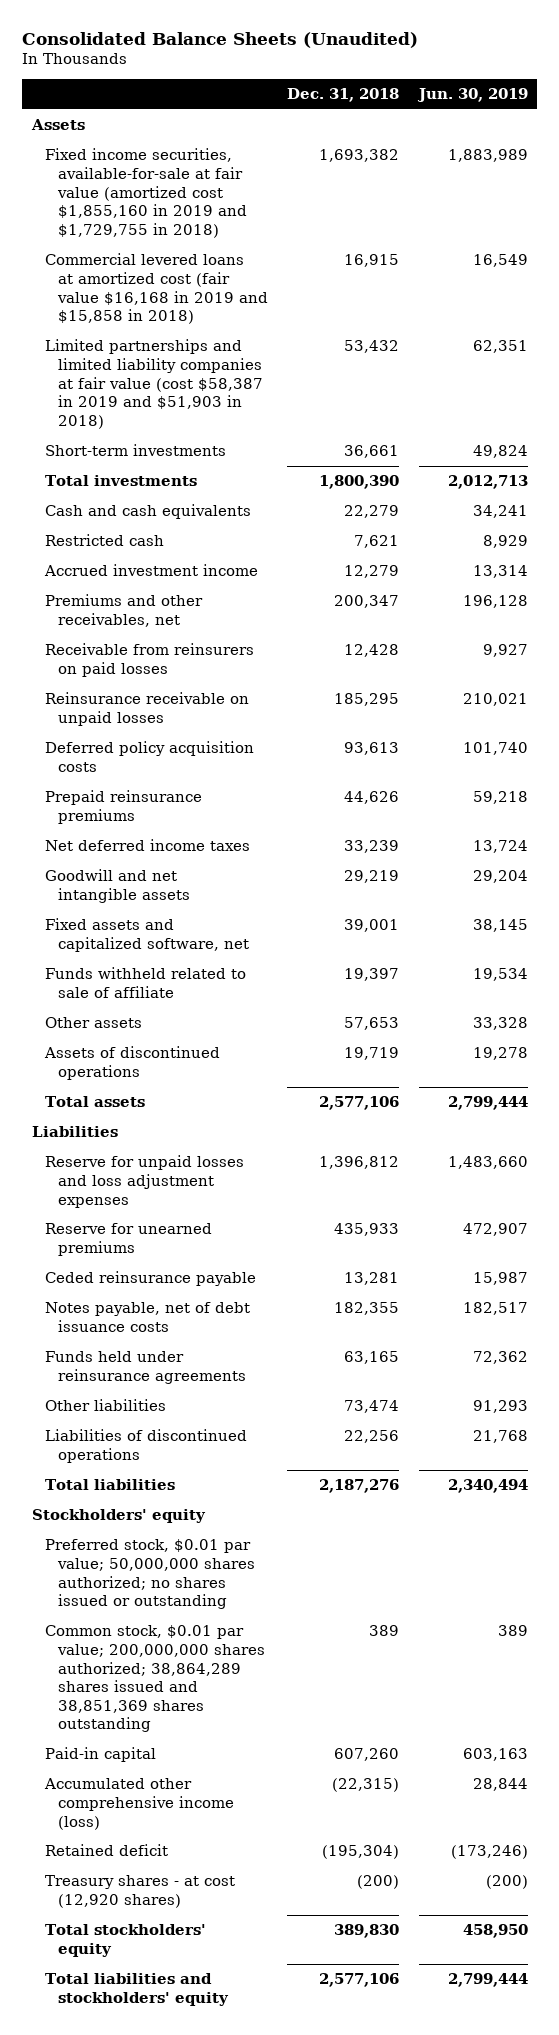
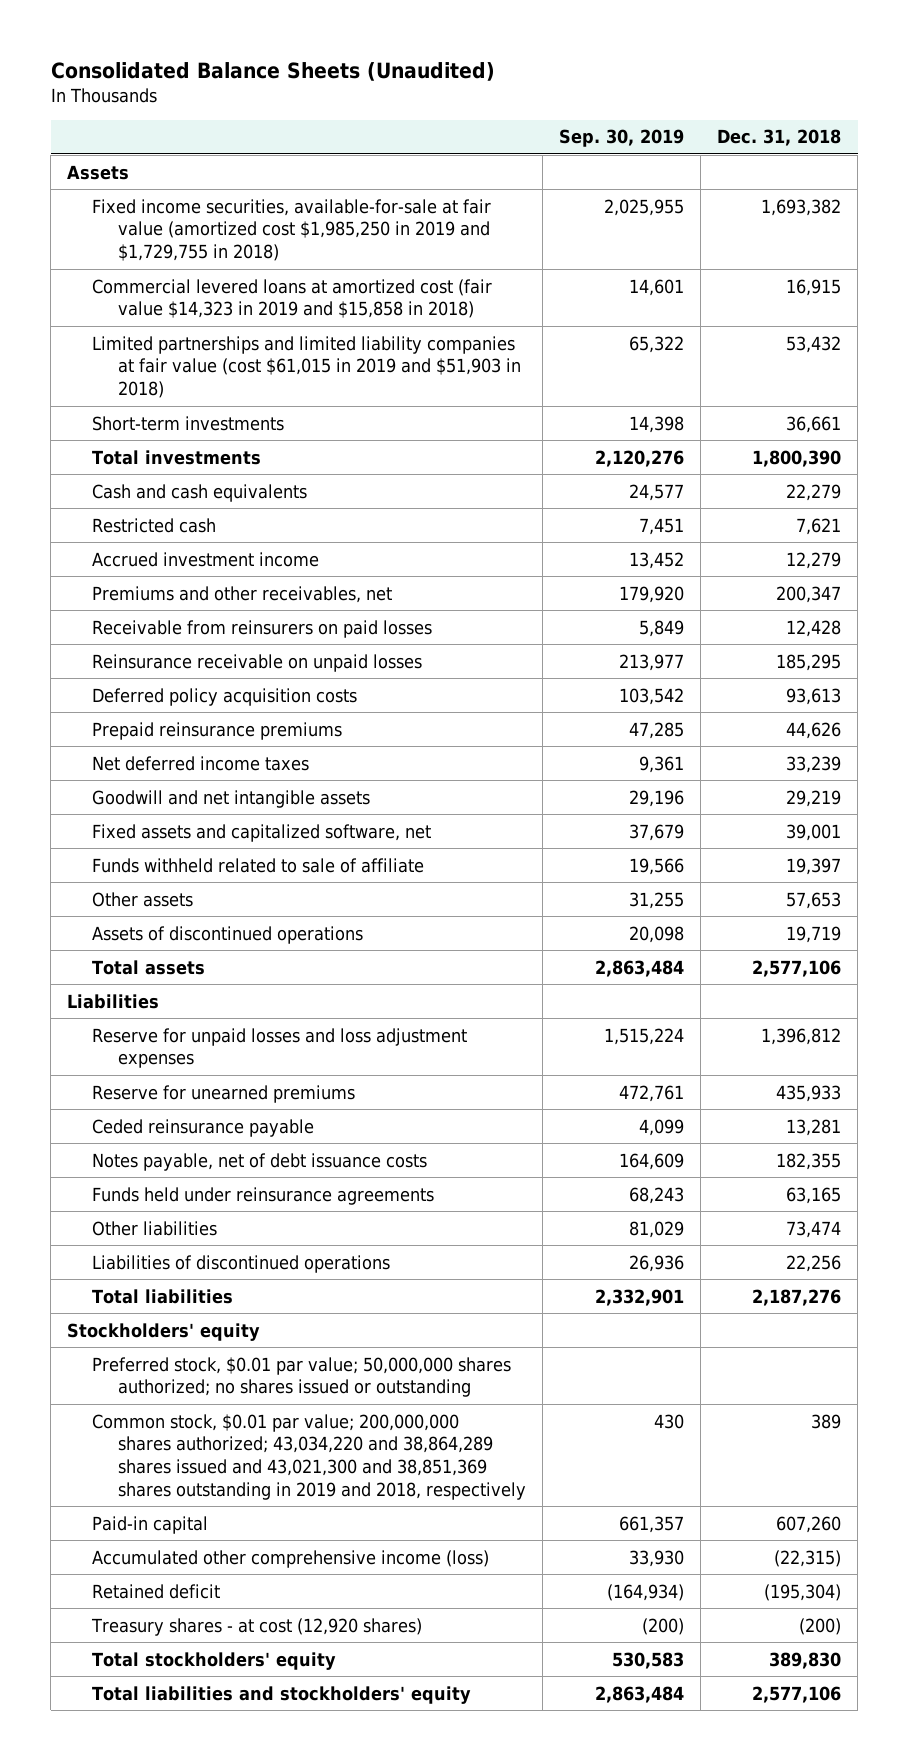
[416,88,528,103] Jun. 30, 2019 -> none
none -> [558,129,684,148] Sep. 30, 2019
[44,148,247,238] Fixed income securities, available-for-sale at fair value (amortized cost $1,855,160 in 2019 and $1,729,755 in 2018) -> [92,198,492,261] Fixed income securities, available-for-sale at fair value (amortized cost $1,985,250 in 2019 and $1,729,755 in 2018)
[44,253,268,325] Commercial levered loans at amortized cost (fair value $16,168 in 2019 and $15,858 in 2018) -> [92,278,493,319] Commercial levered loans at amortized cost (fair value $14,323 in 2019 and $15,858 in 2018)
[44,339,263,429] Limited partnerships and limited liability companies at fair value (cost $58,387 in 2019 and $51,903 in 2018) -> [92,335,521,398] Limited partnerships and limited liability companies at fair value (cost $61,015 in 2019 and $51,903 in 2018)
[44,1625,265,1733] Common stock, $0.01 par value; 200,000,000 shares authorized; 38,864,289 shares issued and 38,851,369 shares outstanding -> [92,1413,526,1500] Common stock, $0.01 par value; 200,000,000 shares authorized; 43,034,220 and 38,864,289 shares issued and 43,021,300 and 38,851,369 shares outstanding in 2019 and 2018, respectively

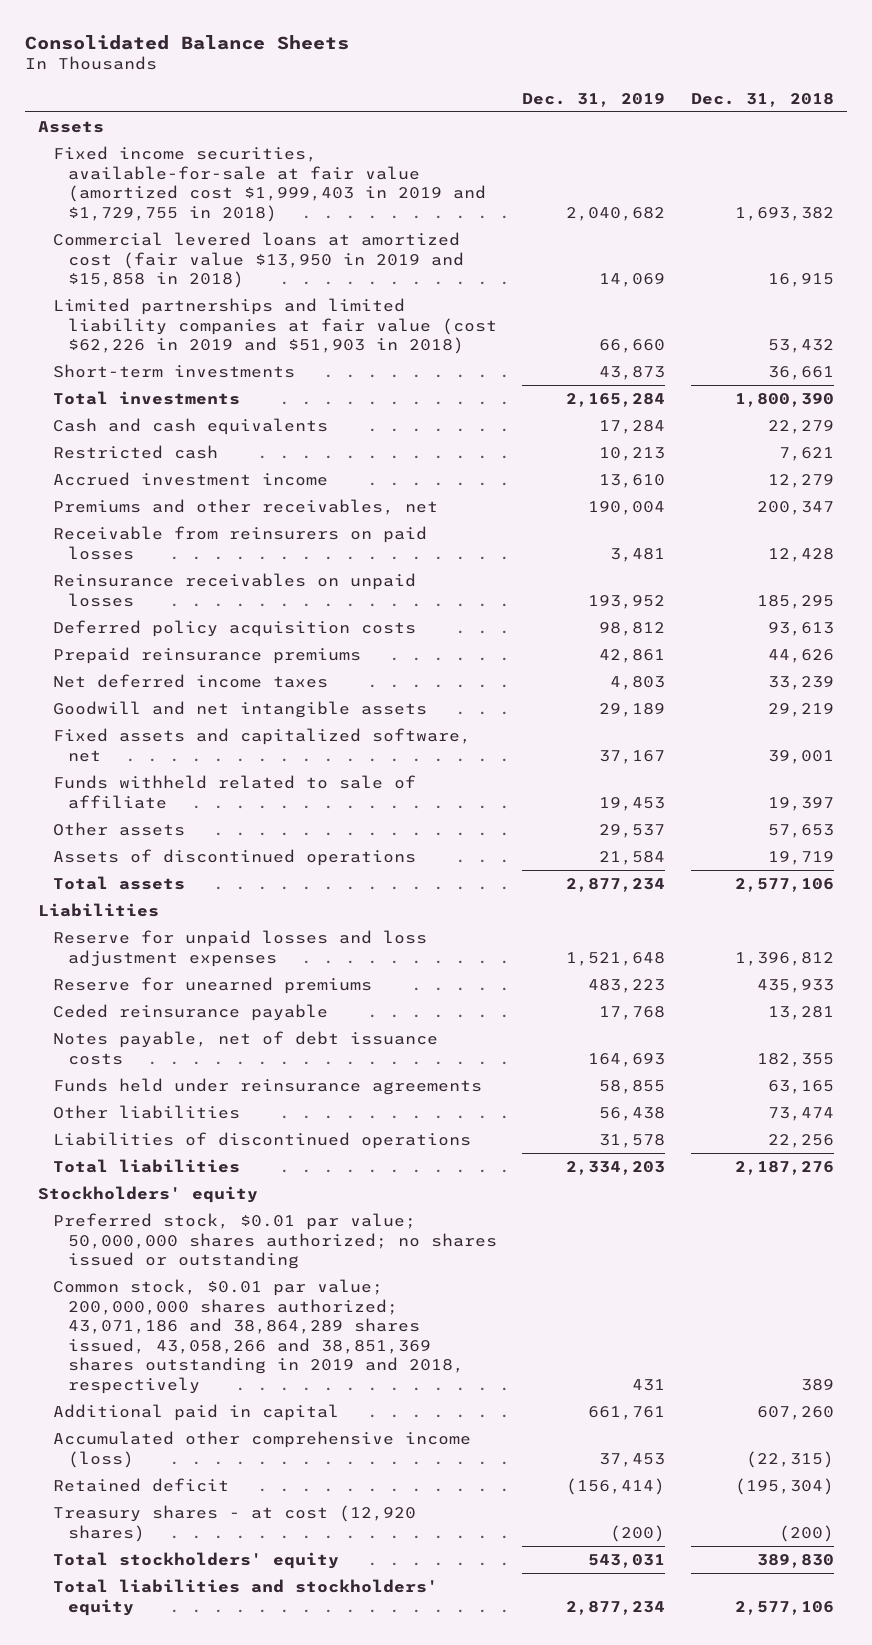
[50,62,495,82] Consolidated Balance Sheets (Unaudited) -> [24,34,349,50] Consolidated Balance Sheets
[558,129,684,148] Sep. 30, 2019 -> none
none -> [522,92,666,107] Dec. 31, 2019
[92,198,492,261] Fixed income securities, available-for-sale at fair value (amortized cost $1,985,250 in 2019 and $1,729,755 in 2018) -> [52,145,486,222] Fixed income securities, available-for-sale at fair value (amortized cost $1,999,403 in 2019 and $1,729,755 in 2018)
[92,278,493,319] Commercial levered loans at amortized cost (fair value $14,323 in 2019 and $15,858 in 2018) -> [52,231,464,289] Commercial levered loans at amortized cost (fair value $13,950 in 2019 and $15,858 in 2018)
[92,335,521,398] Limited partnerships and limited liability companies at fair value (cost $61,015 in 2019 and $51,903 in 2018) -> [52,297,497,355] Limited partnerships and limited liability companies at fair value (cost $62,226 in 2019 and $51,903 in 2018)
[92,653,423,672] Reinsurance receivable on unpaid losses -> [52,572,416,607] Reinsurance receivables on unpaid losses
[92,1413,526,1500] Common stock, $0.01 par value; 200,000,000 shares authorized; 43,034,220 and 38,864,289 shares issued and 43,021,300 and 38,851,369 shares outstanding in 2019 and 2018, respectively -> [52,1278,464,1394] Common stock, $0.01 par value; 200,000,000 shares authorized; 43,071,186 and 38,864,289 shares issued, 43,058,266 and 38,851,369 shares outstanding in 2019 and 2018, respectively
[92,1515,209,1534] Paid-in capital -> [52,1403,339,1421] Additional paid in capital

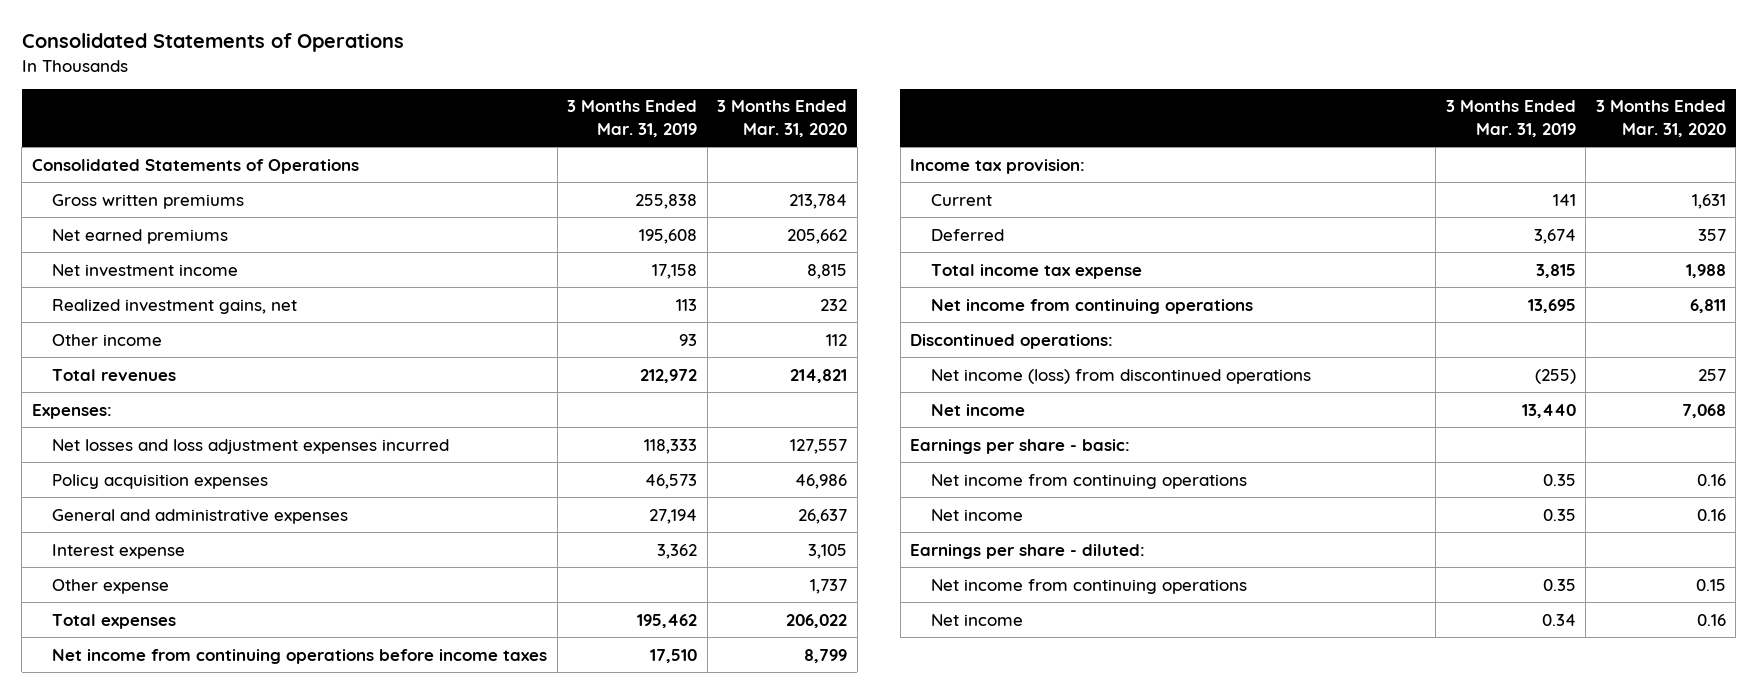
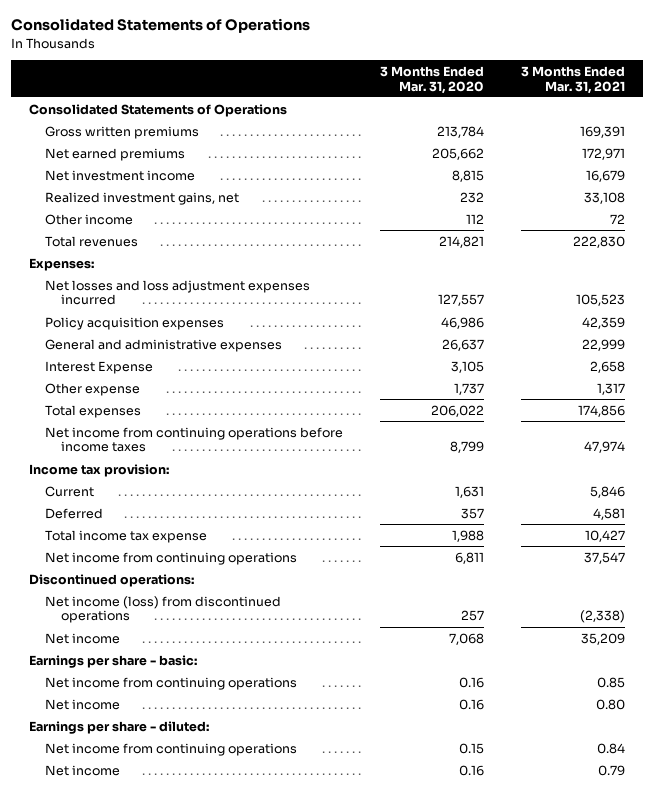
[567,100,698,137] 3 Months Ended Mar. 31, 2019 -> none
none -> [520,65,625,94] 3 Months Ended Mar. 31, 2021
[52,543,186,559] Interest expense -> [44,360,153,374] Interest Expense

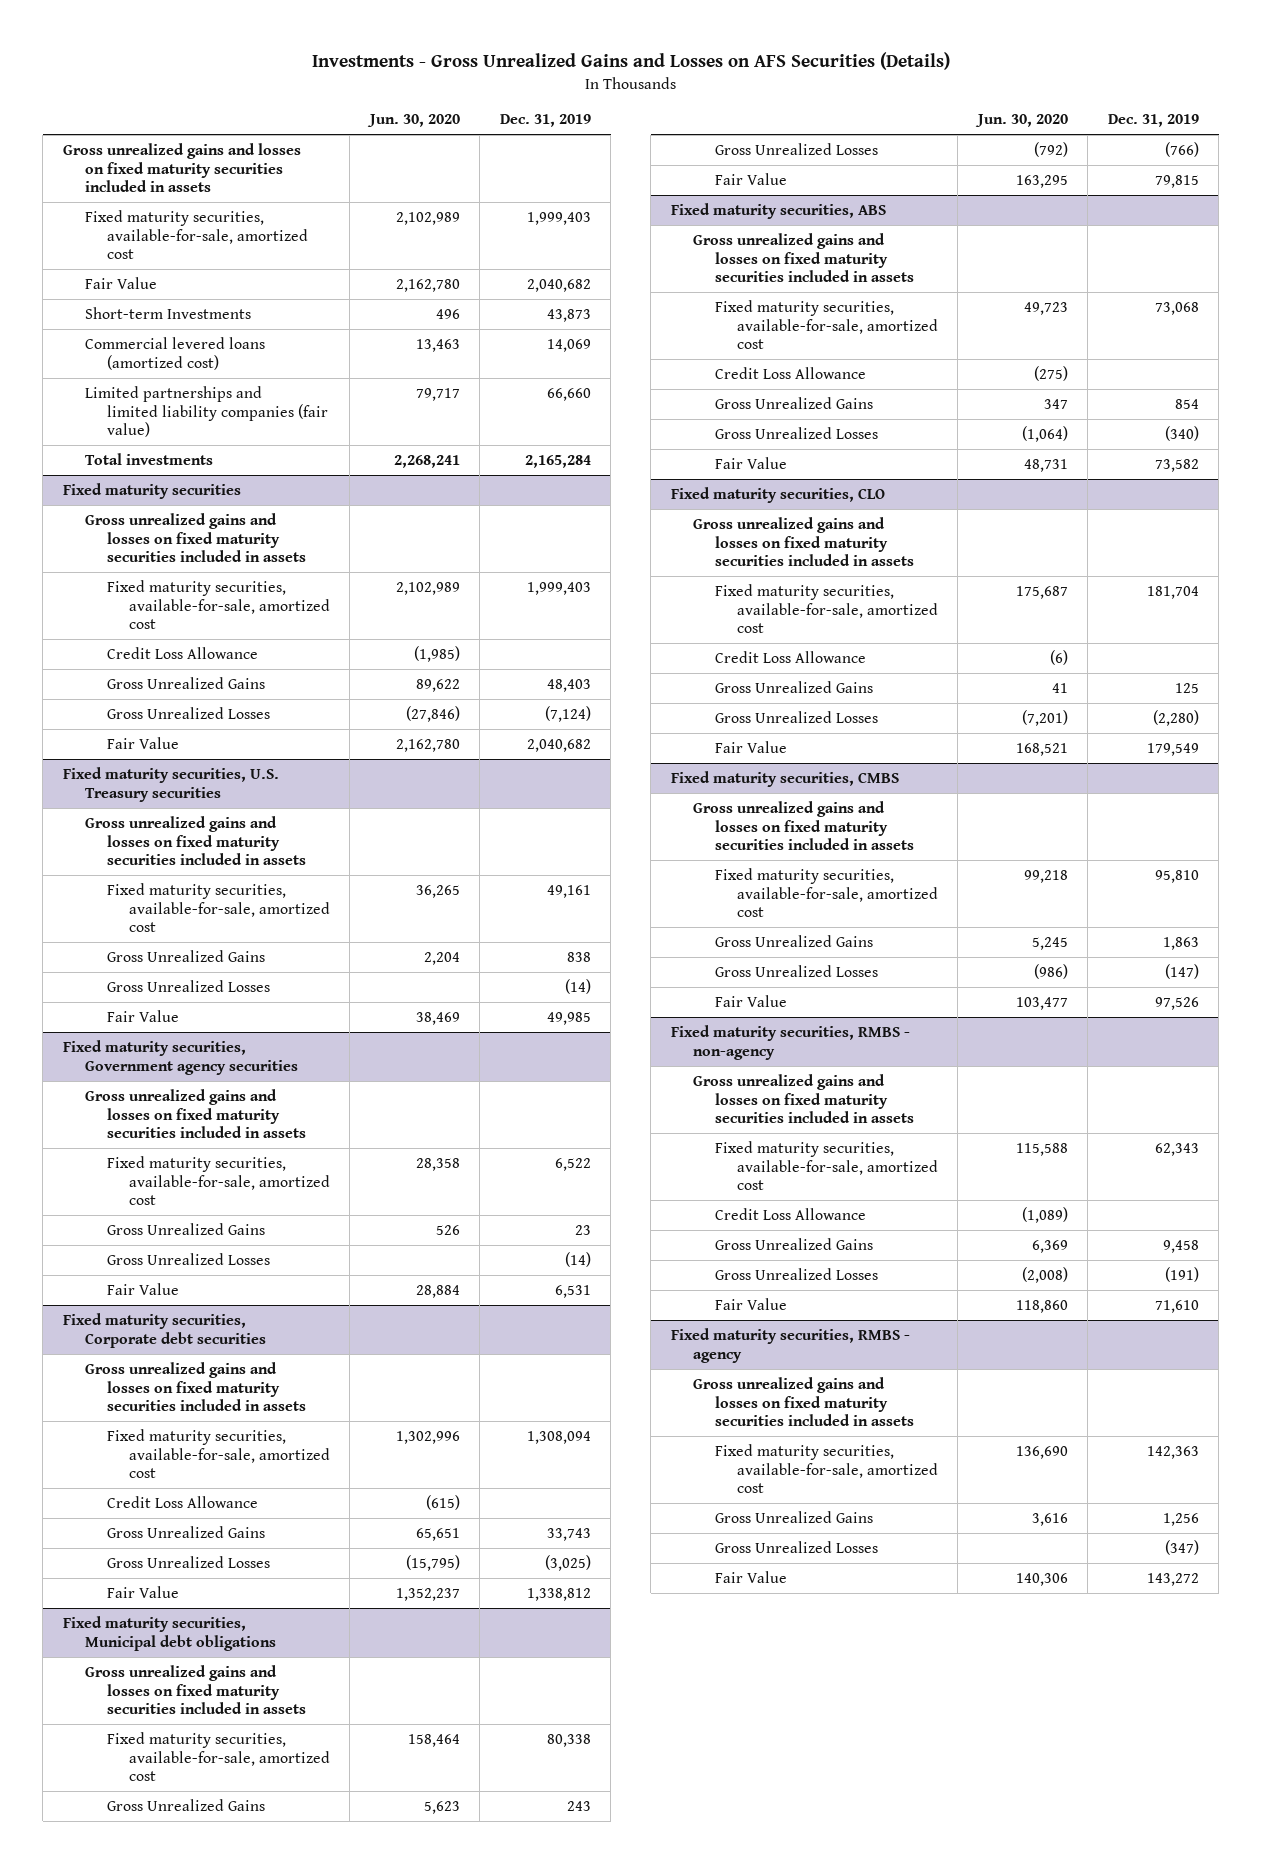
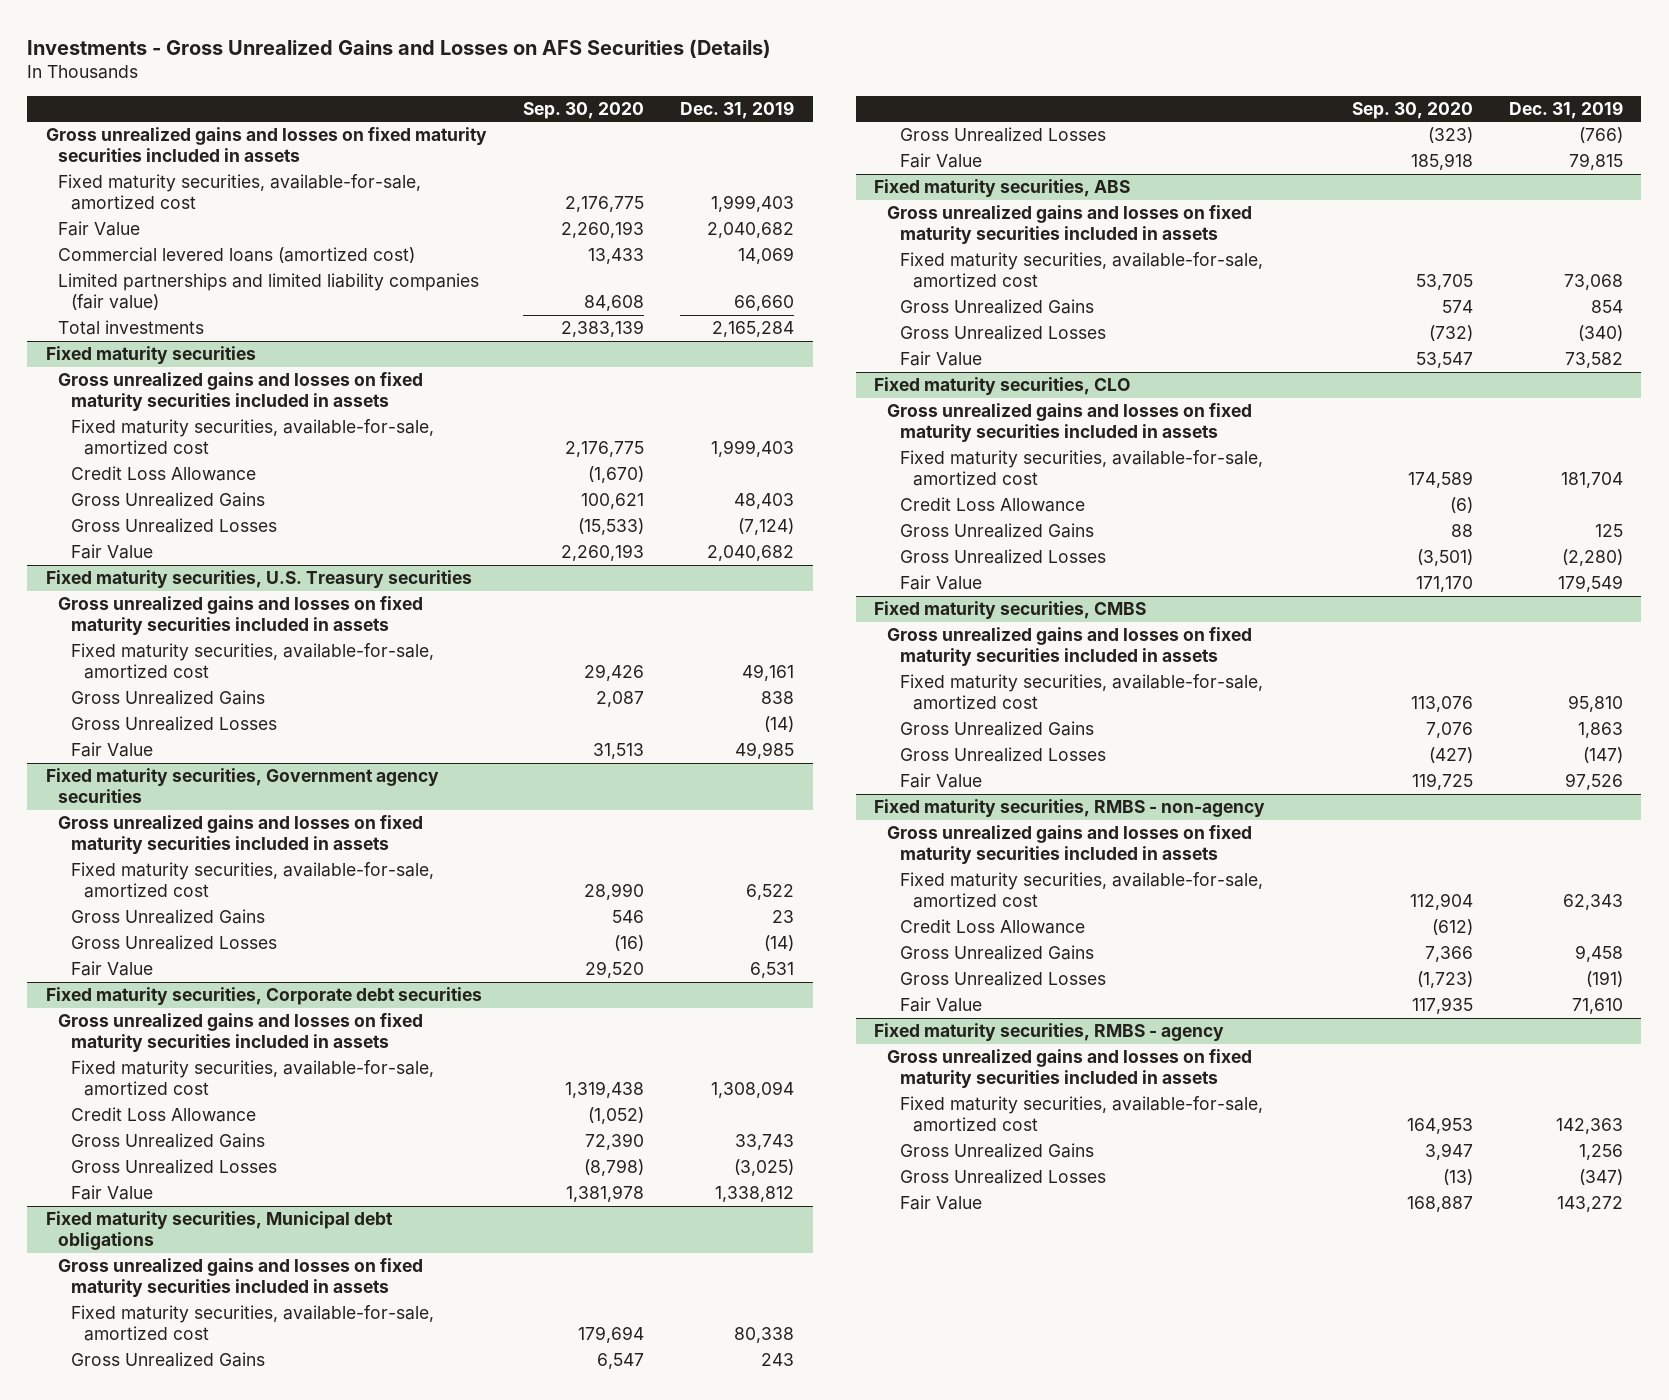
[366,114,460,128] Jun. 30, 2020 -> none
none -> [523,101,645,119] Sep. 30, 2020
[84,306,251,319] Short-term Investments -> none
[714,366,866,379] Credit Loss Allowance -> none

